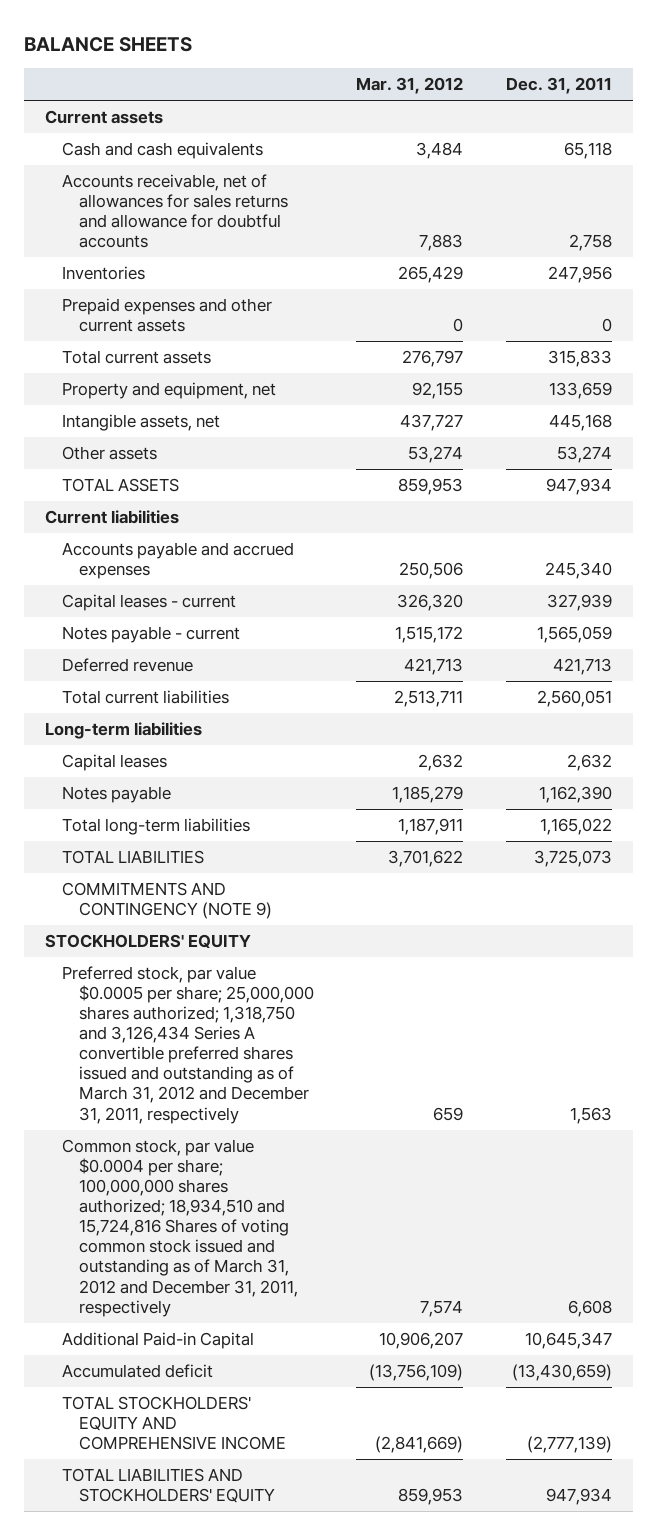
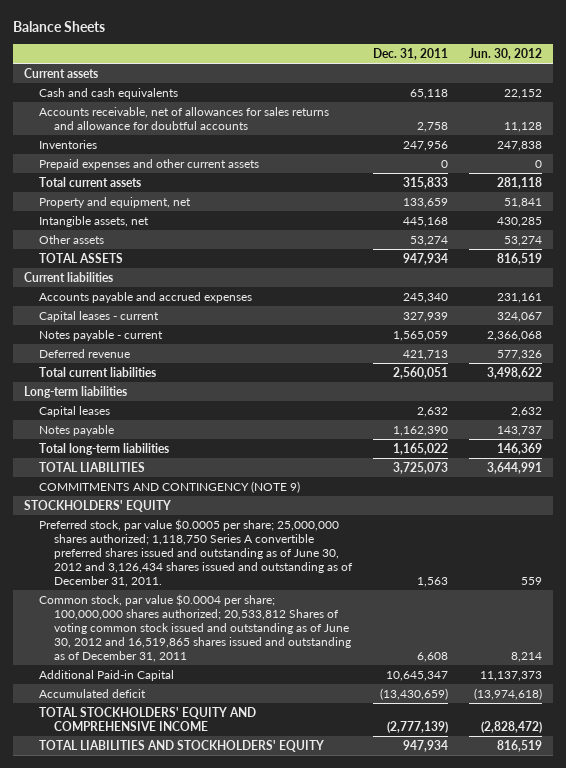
[24,36,193,52] BALANCE SHEETS -> [13,20,106,32] Balance Sheets
[356,77,464,95] Mar. 31, 2012 -> none
none -> [469,47,543,60] Jun. 30, 2012
[62,966,314,1124] Preferred stock, par value $0.0005 per share; 25,000,000 shares authorized; 1,318,750 and 3,126,434 Series A convertible preferred shares issued and outstanding as of March 31, 2012 and December 31, 2011, respectively -> [38,518,353,587] Preferred stock, par value $0.0005 per share; 25,000,000 shares authorized; 1,118,750 Series A convertible preferred shares issued and outstanding as of June 30, 2012 and 3,126,434 shares issued and outstanding as of December 31, 2011.
[62,1139,298,1317] Common stock, par value $0.0004 per share; 100,000,000 shares authorized; 18,934,510 and 15,724,816 Shares of voting common stock issued and outstanding as of March 31, 2012 and December 31, 2011, respectively -> [38,593,351,662] Common stock, par value $0.0004 per share; 100,000,000 shares authorized; 20,533,812 Shares of voting common stock issued and outstanding as of June 30, 2012 and 16,519,865 shares issued and outstanding as of December 31, 2011

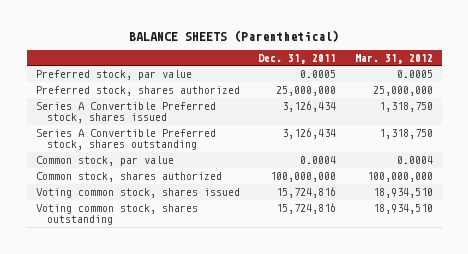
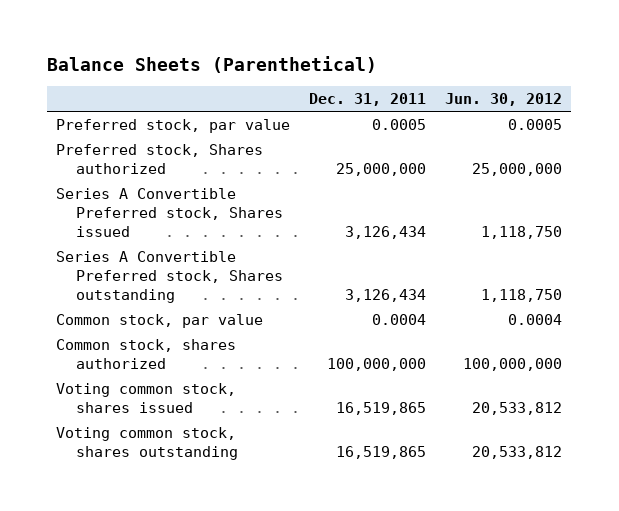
[129,29,340,42] BALANCE SHEETS (Parenthetical) -> [47,55,378,73] Balance Sheets (Parenthetical)
[354,53,433,64] Mar. 31, 2012 -> none
none -> [445,93,563,107] Jun. 30, 2012
[35,85,240,96] Preferred stock, shares authorized -> [56,144,264,174] Preferred stock, Shares authorized
[35,101,216,123] Series A Convertible Preferred stock, shares issued -> [56,188,284,237] Series A Convertible Preferred stock, Shares issued
[35,128,216,150] Series A Convertible Preferred stock, shares outstanding -> [56,251,284,303] Series A Convertible Preferred stock, Shares outstanding
[276,186,337,198] 15,724,816 -> [336,401,427,415] 16,519,865
[276,202,337,214] 15,724,816 -> [336,445,427,459] 16,519,865

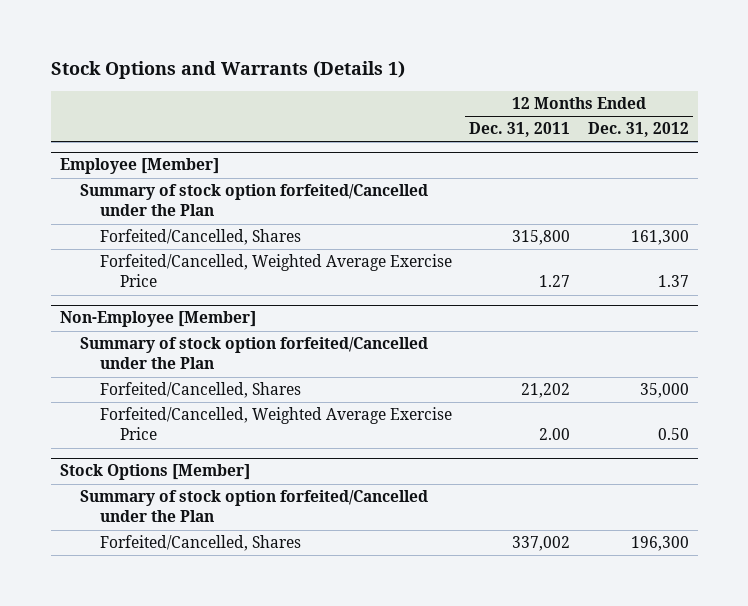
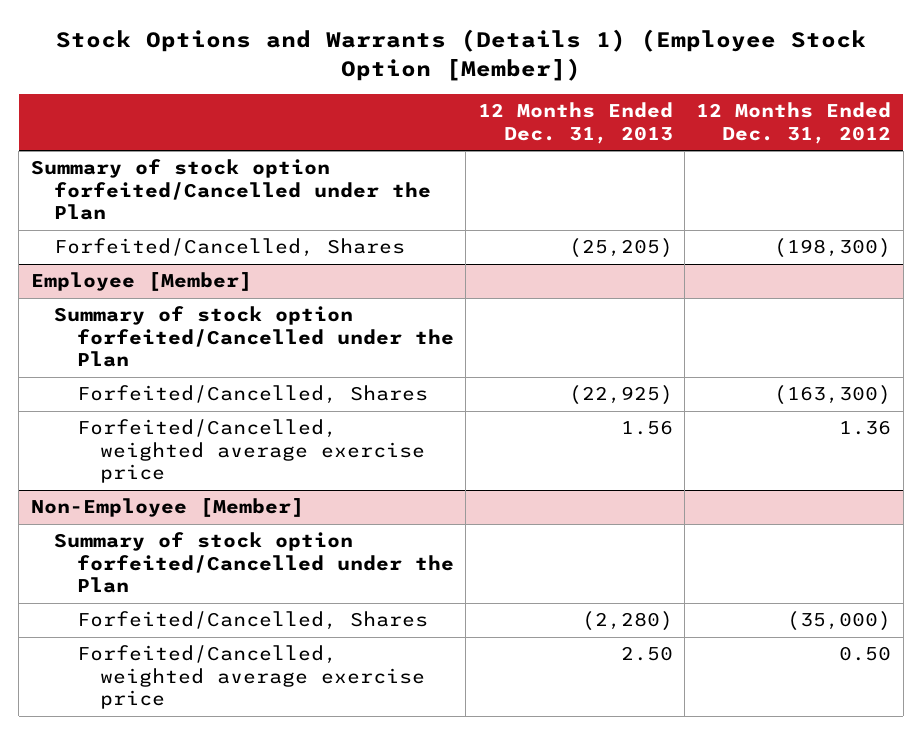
[50,60,405,79] Stock Options and Warrants (Details 1) -> [56,29,867,81] Stock Options and Warrants (Details 1) (Employee Stock Option [Member])
[469,122,571,138] Dec. 31, 2011 -> none
none -> [477,102,673,144] 12 Months Ended Dec. 31, 2013
none -> [30,159,431,221] Summary of stock option forfeited/Cancelled under the Plan
none -> [53,238,405,258] Forfeited/Cancelled, Shares
[630,230,689,246] 161,300 -> [774,385,892,406] (163,300)
[99,254,452,288] Forfeited/Cancelled, Weighted Average Exercise Price -> [76,419,425,484] Forfeited/Cancelled, weighted average exercise price
[657,275,689,288] 1.37 -> [839,420,892,436] 1.36
[59,464,250,481] Stock Options [Member] -> none
[79,490,428,523] Summary of stock option forfeited/Cancelled under the Plan -> none
[99,535,301,552] Forfeited/Cancelled, Shares -> none
[639,383,689,399] 35,000 -> [787,611,892,632] (35,000)
[99,407,452,441] Forfeited/Cancelled, Weighted Average Exercise Price -> [76,645,425,710] Forfeited/Cancelled, weighted average exercise price

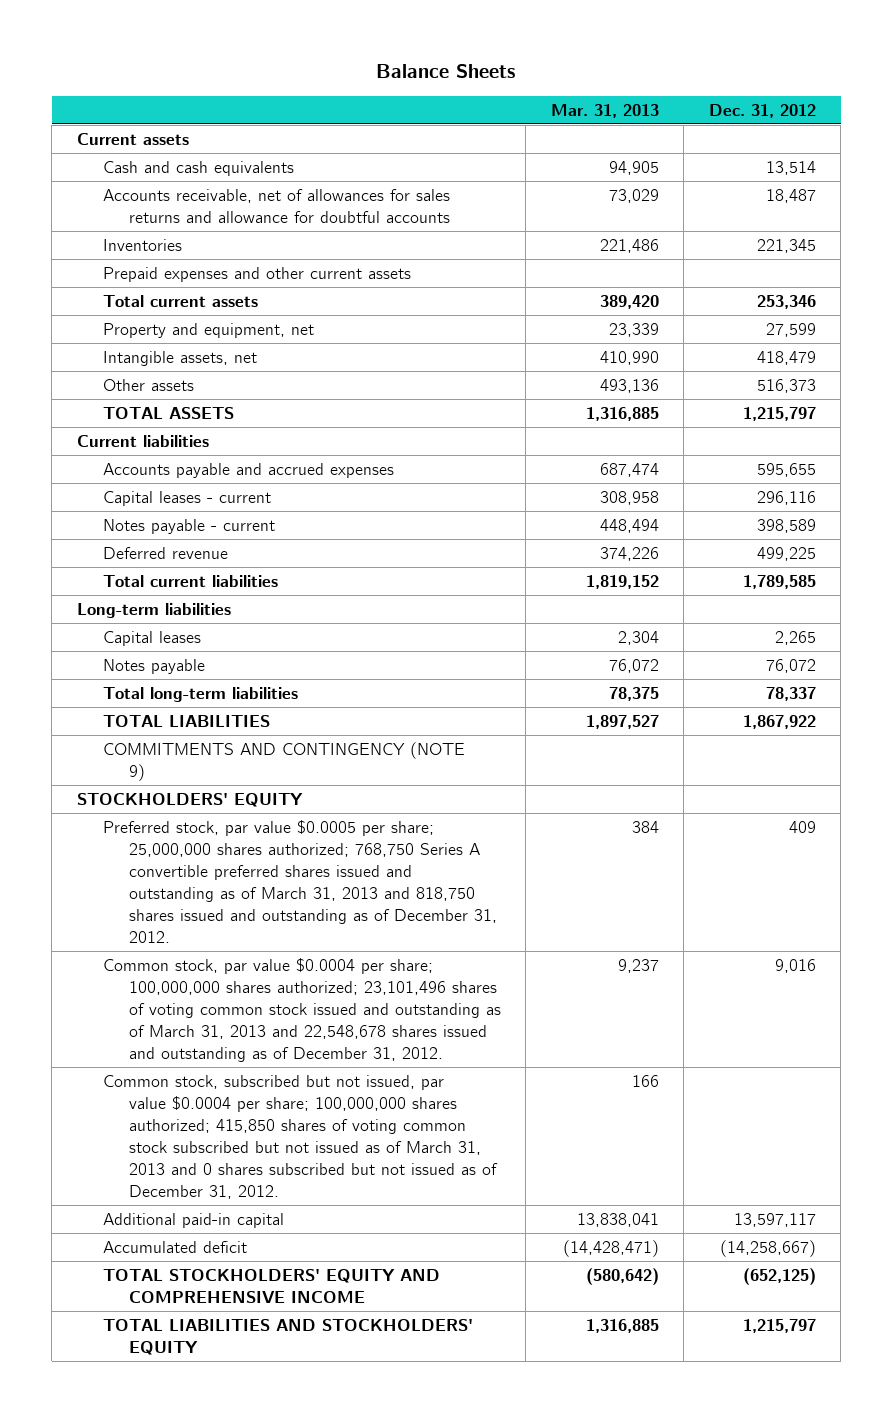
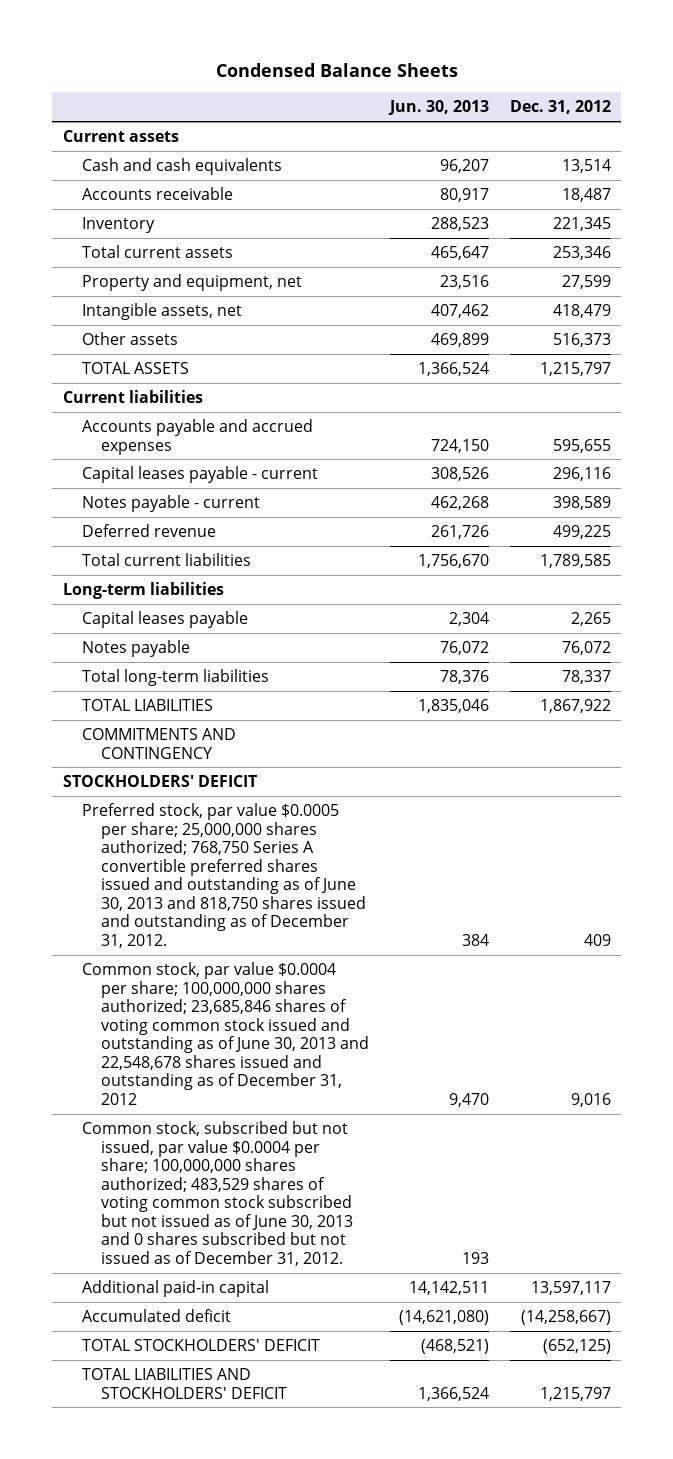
[376,64,516,79] Balance Sheets -> [215,62,458,77] Condensed Balance Sheets
[550,103,659,118] Mar. 31, 2013 -> none
none -> [387,100,489,116] Jun. 30, 2013
[102,266,411,282] Prepaid expenses and other current assets -> none
[102,188,450,223] Accounts receivable, net of allowances for sales returns and allowance for doubtful accounts -> [81,186,233,200] Accounts receivable
[102,238,182,251] Inventories -> [81,216,155,233] Inventory
[102,490,271,506] Capital leases - current -> [81,465,318,483] Capital leases payable - current
[102,630,201,646] Capital leases -> [81,610,248,628] Capital leases payable
[102,741,465,781] COMMITMENTS AND CONTINGENCY (NOTE 9) -> [81,727,236,759] COMMITMENTS AND CONTINGENCY
[76,792,303,807] STOCKHOLDERS' EQUITY -> [62,774,257,787] STOCKHOLDERS' DEFICIT
[102,819,497,943] Preferred stock, par value $0.0005 per share; 25,000,000 shares authorized; 768,750 Series A convertible preferred shares issued and outstanding as of March 31, 2013 and 818,750 shares issued and outstanding as of December 31, 2012. -> [81,802,367,948] Preferred stock, par value $0.0005 per share; 25,000,000 shares authorized; 768,750 Series A convertible preferred shares issued and outstanding as of June 30, 2013 and 818,750 shares issued and outstanding as of December 31, 2012.
[102,957,501,1062] Common stock, par value $0.0004 per share; 100,000,000 shares authorized; 23,101,496 shares of voting common stock issued and outstanding as of March 31, 2013 and 22,548,678 shares issued and outstanding as of December 31, 2012. -> [81,961,370,1105] Common stock, par value $0.0004 per share; 100,000,000 shares authorized; 23,685,846 shares of voting common stock issued and outstanding as of June 30, 2013 and 22,548,678 shares issued and outstanding as of December 31, 2012
[102,1074,498,1199] Common stock, subscribed but not issued, par value $0.0004 per share; 100,000,000 shares authorized; 415,850 shares of voting common stock subscribed but not issued as of March 31, 2013 and 0 shares subscribed but not issued as of December 31, 2012. -> [81,1120,354,1266] Common stock, subscribed but not issued, par value $0.0004 per share; 100,000,000 shares authorized; 483,529 shares of voting common stock subscribed but not issued as of June 30, 2013 and 0 shares subscribed but not issued as of December 31, 2012.
[102,1268,440,1303] TOTAL STOCKHOLDERS' EQUITY AND COMPREHENSIVE INCOME -> [81,1338,320,1351] TOTAL STOCKHOLDERS' DEFICIT
[102,1318,473,1355] TOTAL LIABILITIES AND STOCKHOLDERS' EQUITY -> [81,1367,288,1399] TOTAL LIABILITIES AND STOCKHOLDERS' DEFICIT

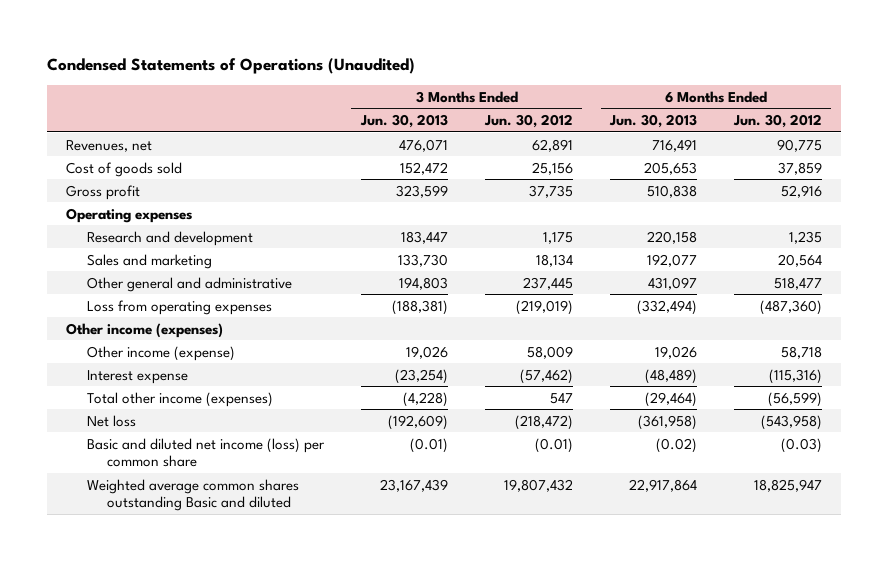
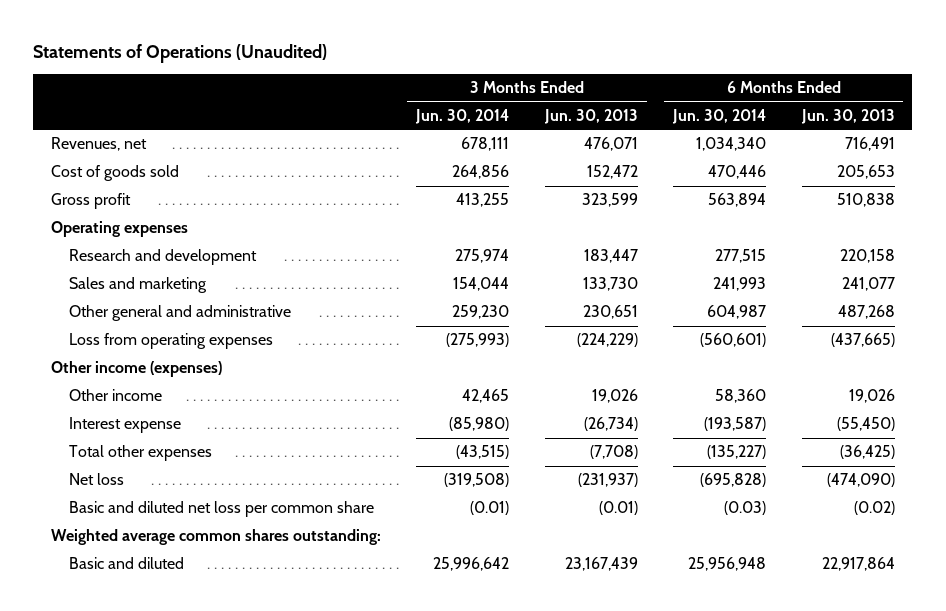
[47,58,416,75] Condensed Statements of Operations (Unaudited) -> [33,43,328,63] Statements of Operations (Unaudited)
[483,113,573,128] Jun. 30, 2012 -> none
[732,113,822,128] Jun. 30, 2012 -> none
none -> [415,108,510,124] Jun. 30, 2014
none -> [672,108,767,124] Jun. 30, 2014
[646,253,697,267] 192,077 -> [841,277,895,292] 241,077
[398,276,448,290] 194,803 -> [582,305,638,320] 230,651
[647,276,697,290] 431,097 -> [837,305,895,320] 487,268
[391,299,448,315] (188,381) -> [576,333,638,348] (224,229)
[636,299,697,315] (332,494) -> [830,333,895,348] (437,665)
[86,345,235,361] Other income (expense) -> [69,389,163,402] Other income
[394,368,448,384] (23,254) -> [583,417,638,432] (26,734)
[644,368,697,384] (48,489) -> [836,417,895,432] (55,450)
[86,391,273,407] Total other income (expenses) -> [69,445,213,462] Total other expenses
[402,391,448,407] (4,228) -> [589,445,638,460] (7,708)
[644,391,697,407] (29,464) -> [839,445,895,460] (36,425)
[387,414,448,430] (192,609) -> [577,473,638,488] (231,937)
[637,414,697,430] (361,958) -> [826,473,895,488] (474,090)
[86,437,325,468] Basic and diluted net income (loss) per common share -> [69,501,375,518] Basic and diluted net loss per common share
none -> [50,529,381,546] Weighted average common shares outstanding:
[86,478,299,512] Weighted average common shares outstanding Basic and diluted -> [69,557,185,570] Basic and diluted

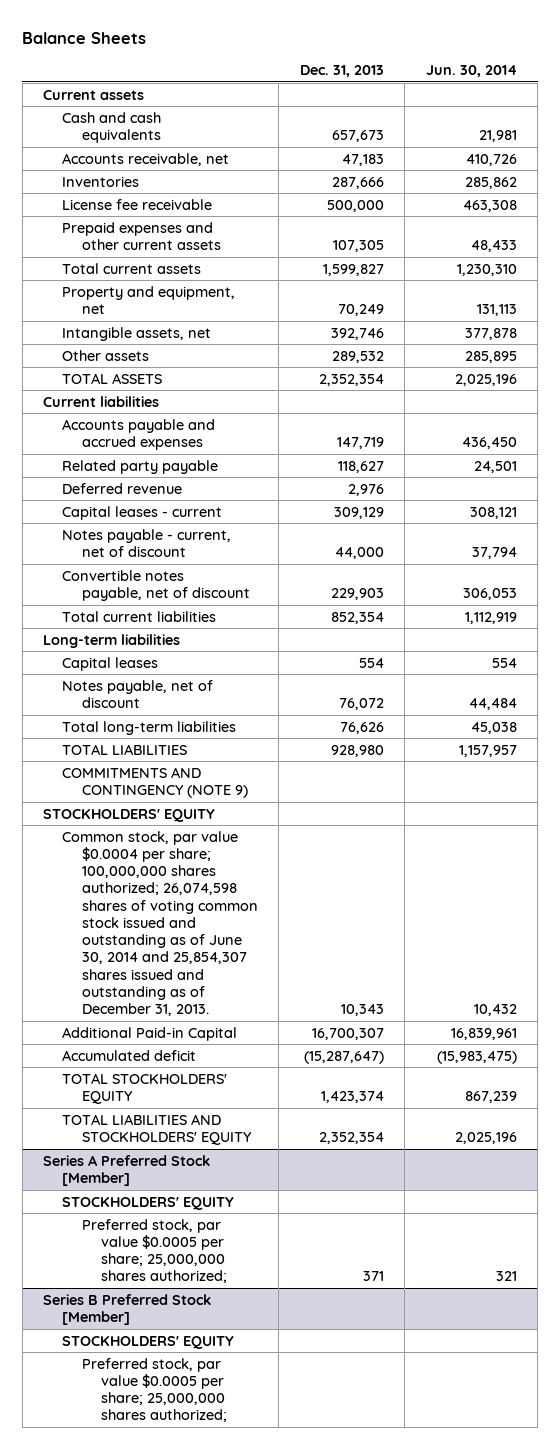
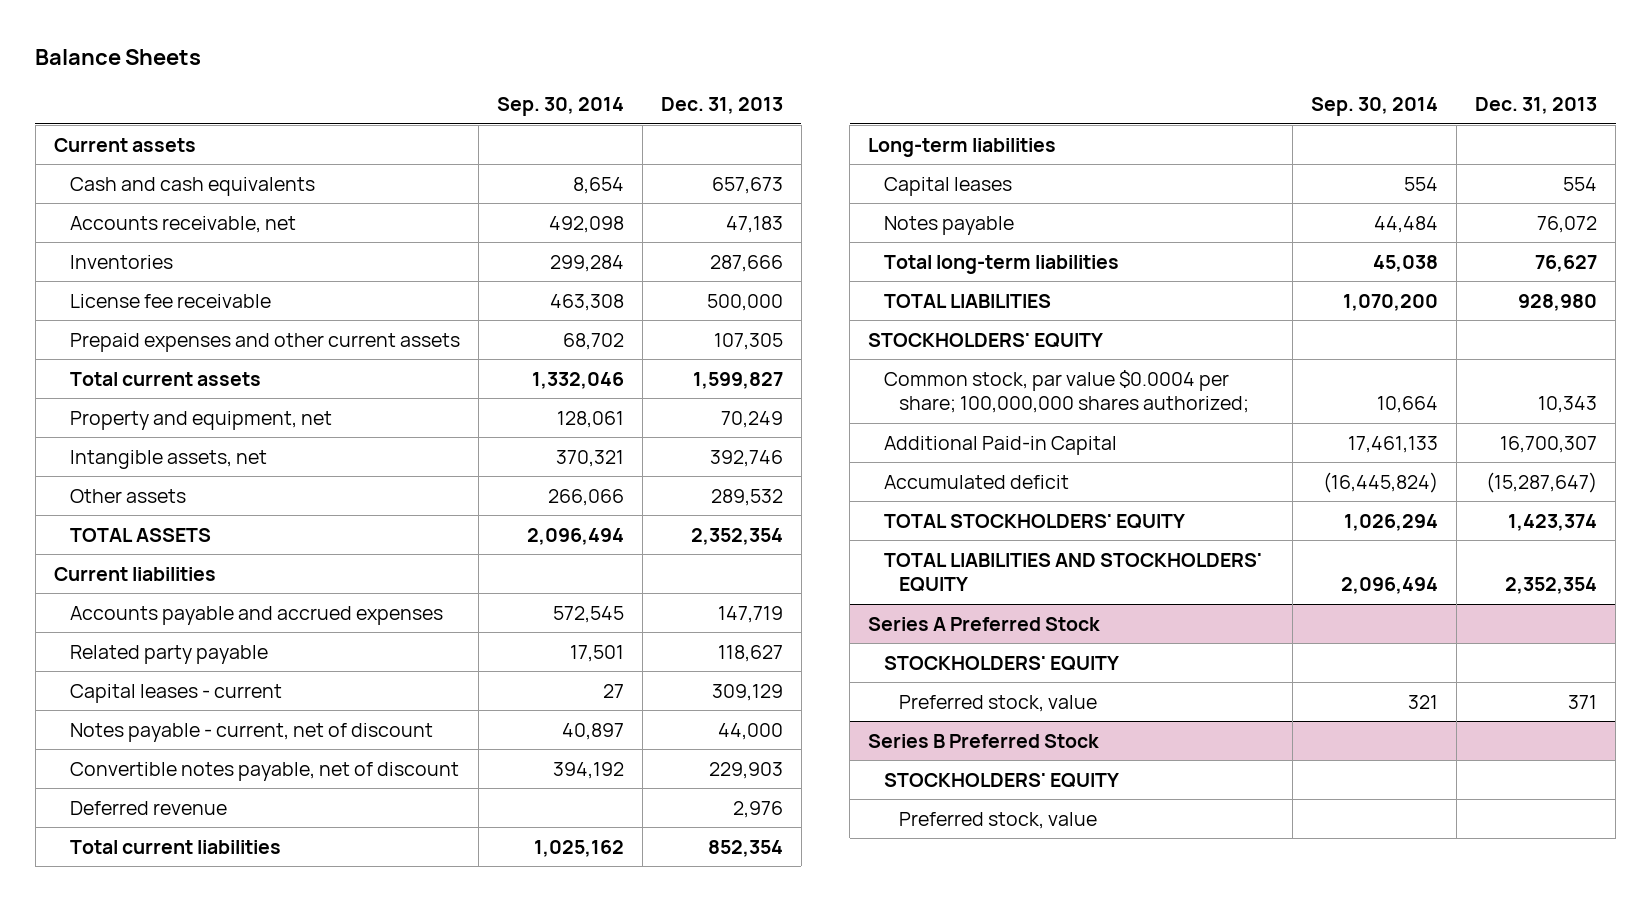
[425,65,517,78] Jun. 30, 2014 -> none
none -> [496,97,624,117] Sep. 30, 2014
[62,482,183,494] Deferred revenue -> [69,800,227,815] Deferred revenue
[62,679,214,708] Notes payable, net of discount -> [883,215,1014,235] Notes payable
[339,721,384,734] 76,626 -> [1534,254,1597,272] 76,627
[62,766,248,798] COMMITMENTS AND CONTINGENCY (NOTE 9) -> none
[62,830,258,1017] Common stock, par value $0.0004 per share; 100,000,000 shares authorized; 26,074,598 shares of voting common stock issued and outstanding as of June 30, 2014 and 25,854,307 shares issued and outstanding as of December 31, 2013. -> [883,369,1250,414] Common stock, par value $0.0004 per share; 100,000,000 shares authorized;
[43,1154,211,1186] Series A Preferred Stock [Member] -> [868,616,1101,631] Series A Preferred Stock
[81,1218,227,1284] Preferred stock, par value $0.0005 per share; 25,000,000 shares authorized; -> [899,694,1098,712] Preferred stock, value
[43,1293,212,1325] Series B Preferred Stock [Member] -> [868,733,1100,748] Series B Preferred Stock
[81,1357,227,1423] Preferred stock, par value $0.0005 per share; 25,000,000 shares authorized; -> [899,811,1098,829] Preferred stock, value

